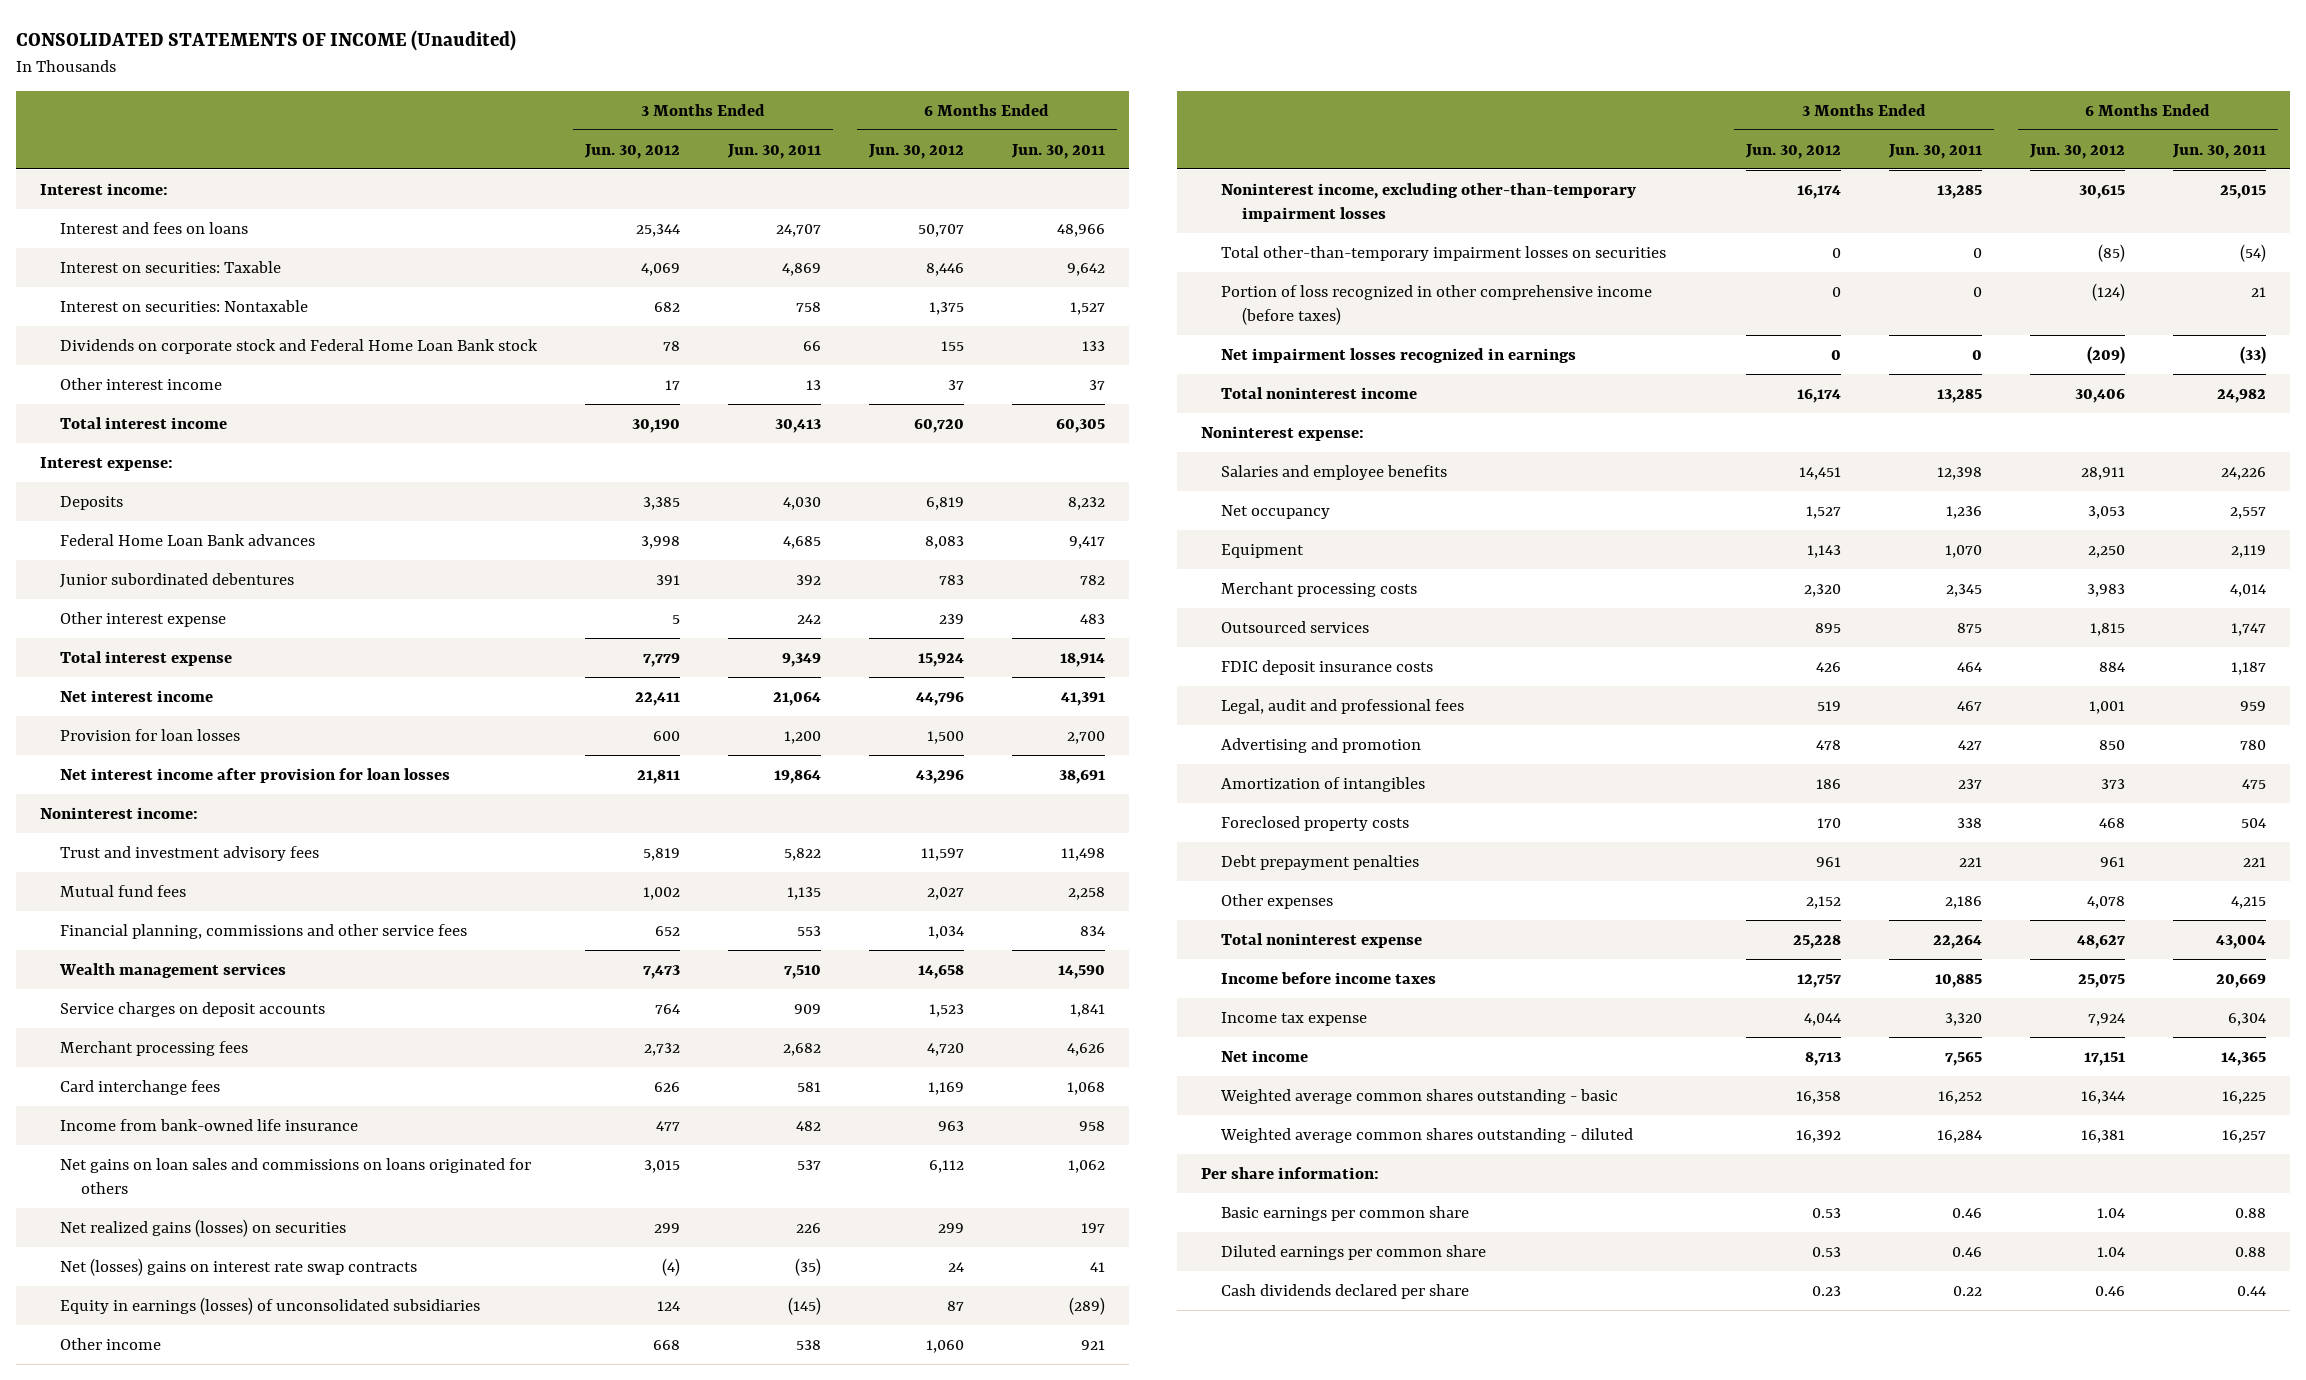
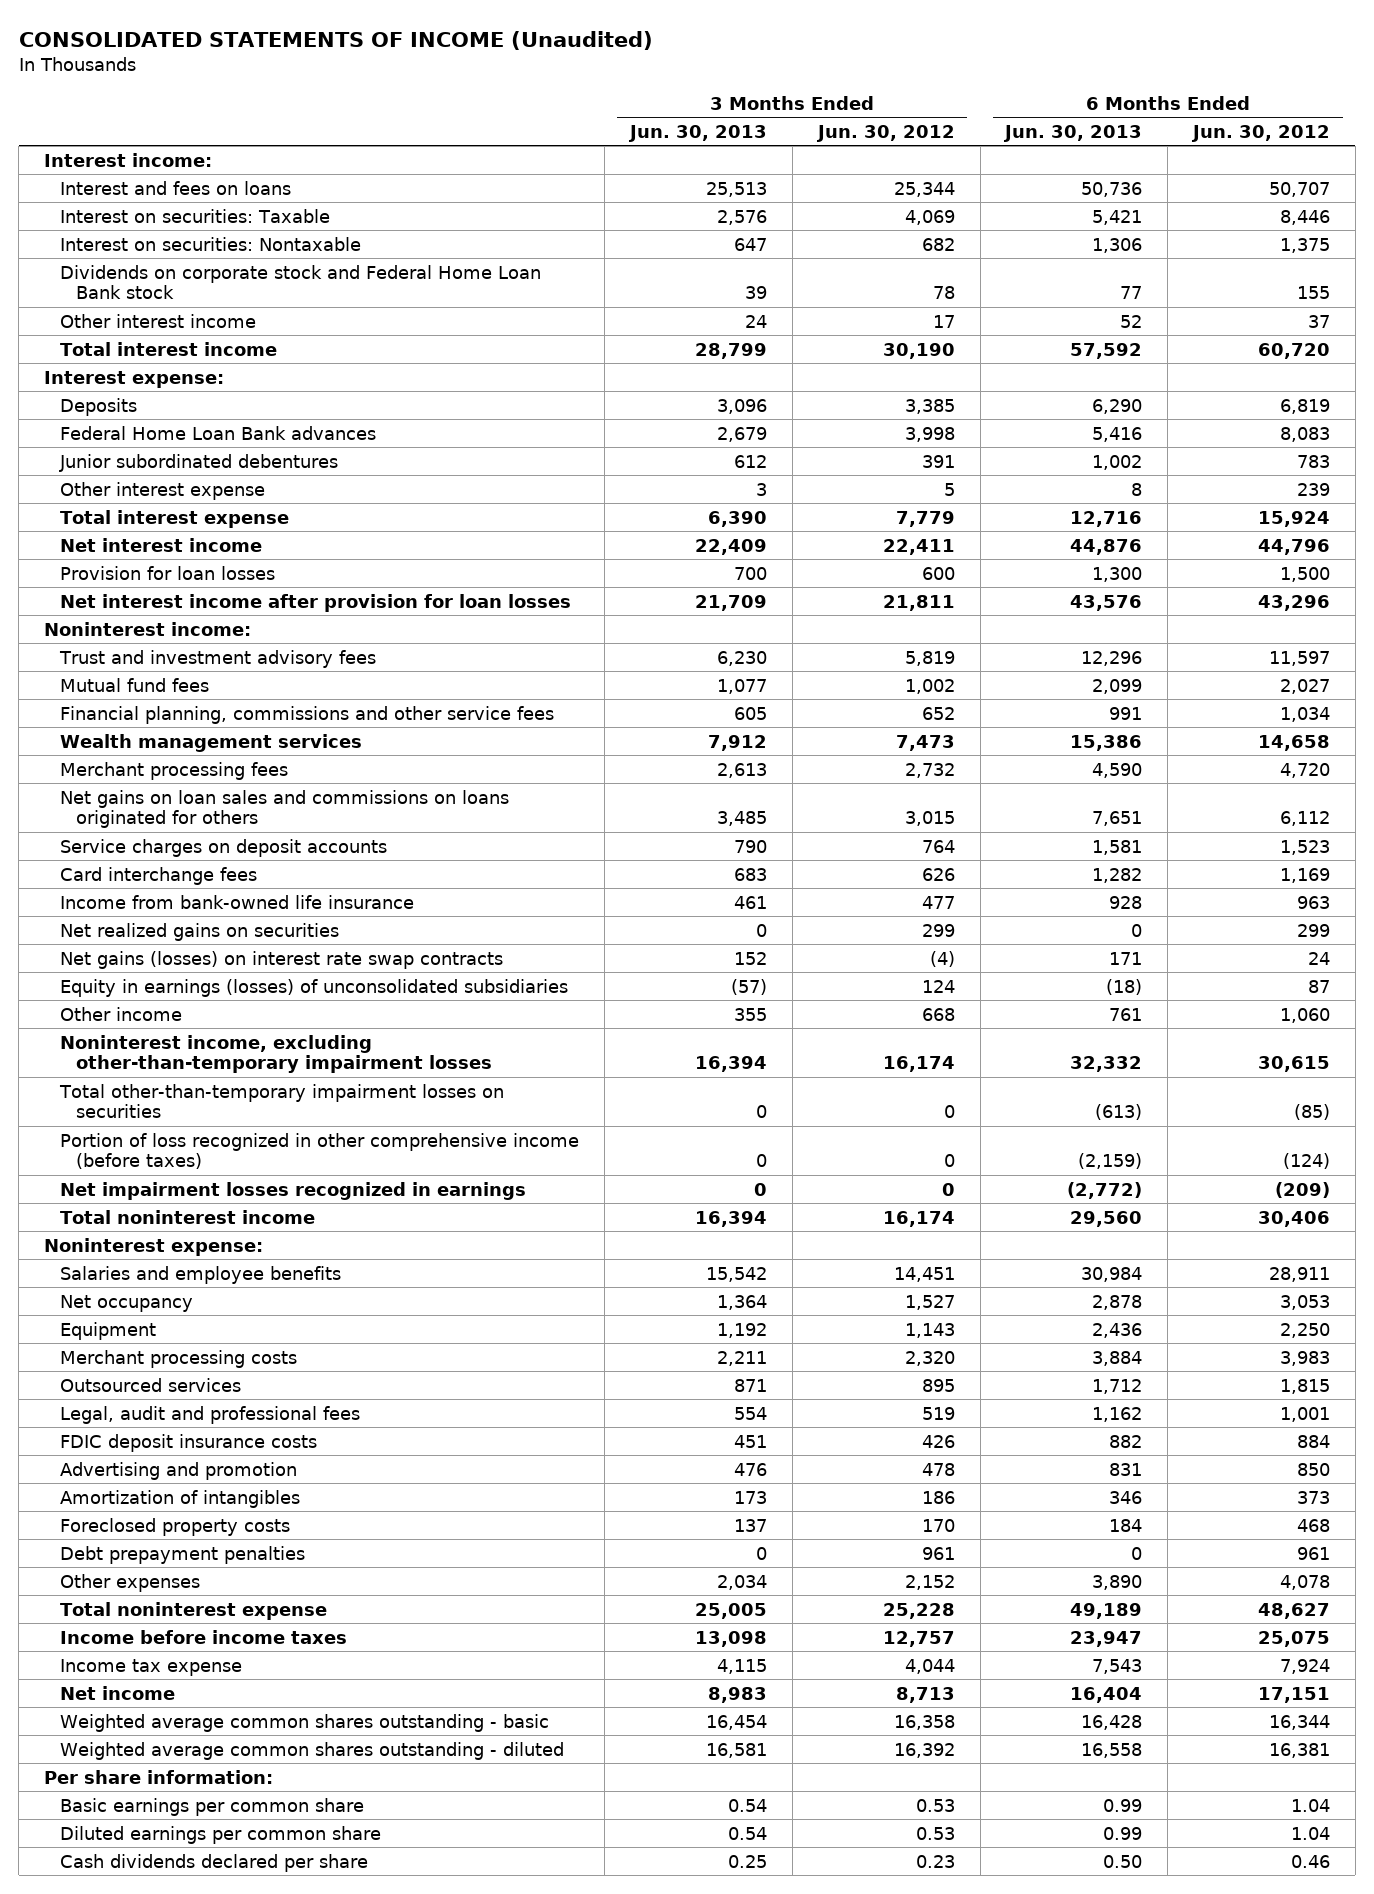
[727,143,822,159] Jun. 30, 2011 -> none
[1011,143,1106,159] Jun. 30, 2011 -> none
none -> [627,125,767,143] Jun. 30, 2013
none -> [1003,125,1143,143] Jun. 30, 2013
[60,1158,532,1195] Net gains on loan sales and commissions on loans originated for others -> [60,789,510,829] Net gains on loan sales and commissions on loans originated for others
[60,1002,326,1018] Service charges on deposit accounts -> [60,838,388,857] Service charges on deposit accounts
[60,1219,347,1238] Net realized gains (losses) on securities -> [60,922,340,941] Net realized gains on securities
[60,1258,418,1277] Net (losses) gains on interest rate swap contracts -> [60,950,504,969] Net gains (losses) on interest rate swap contracts
[1221,660,1434,676] FDIC deposit insurance costs -> [60,1433,318,1452] FDIC deposit insurance costs

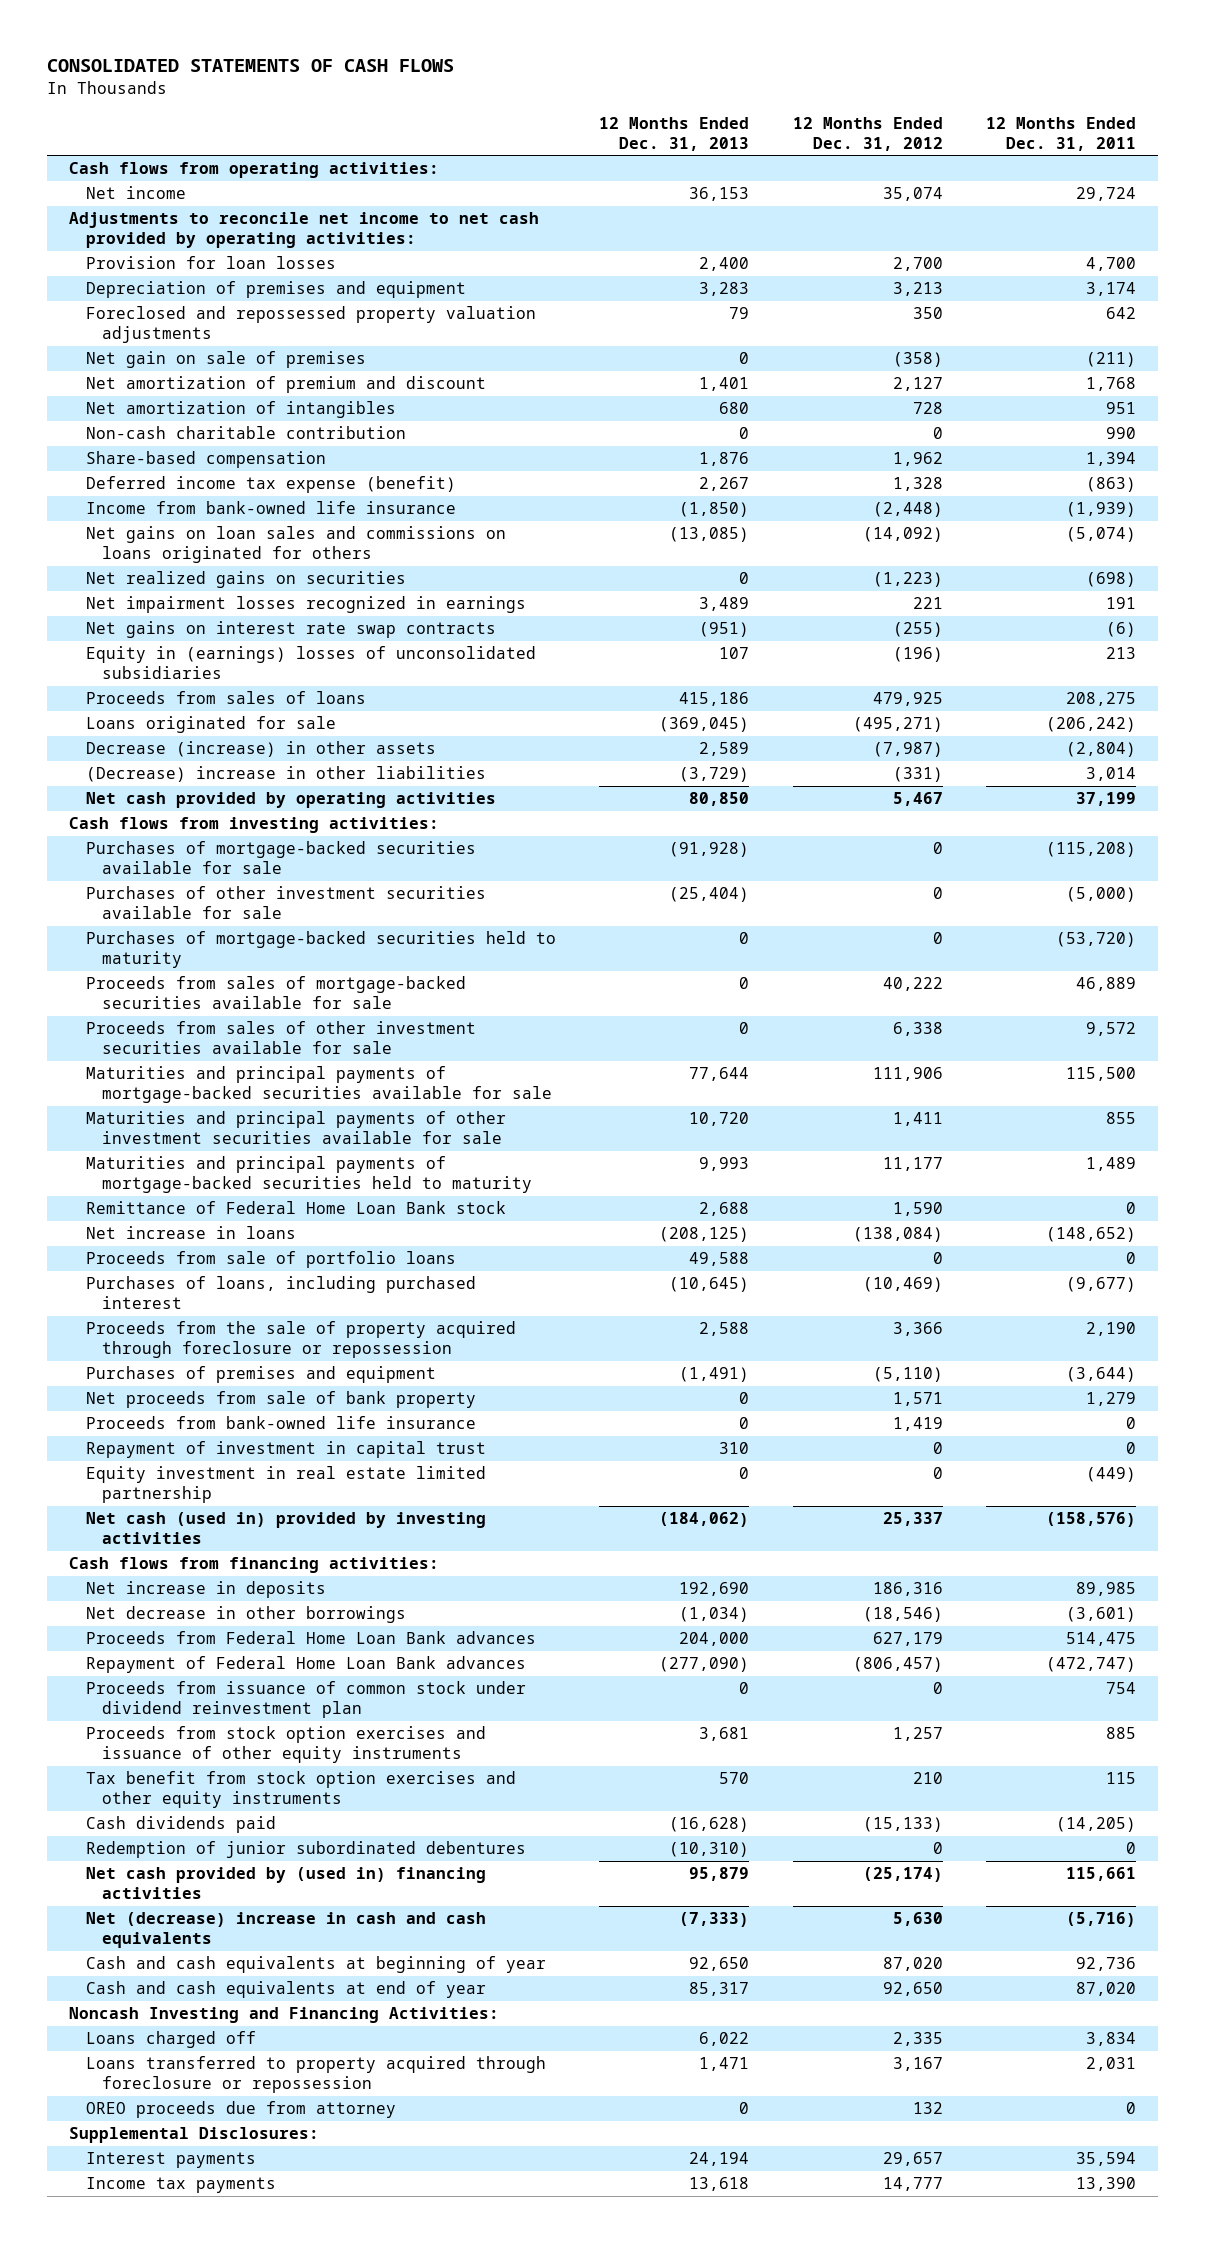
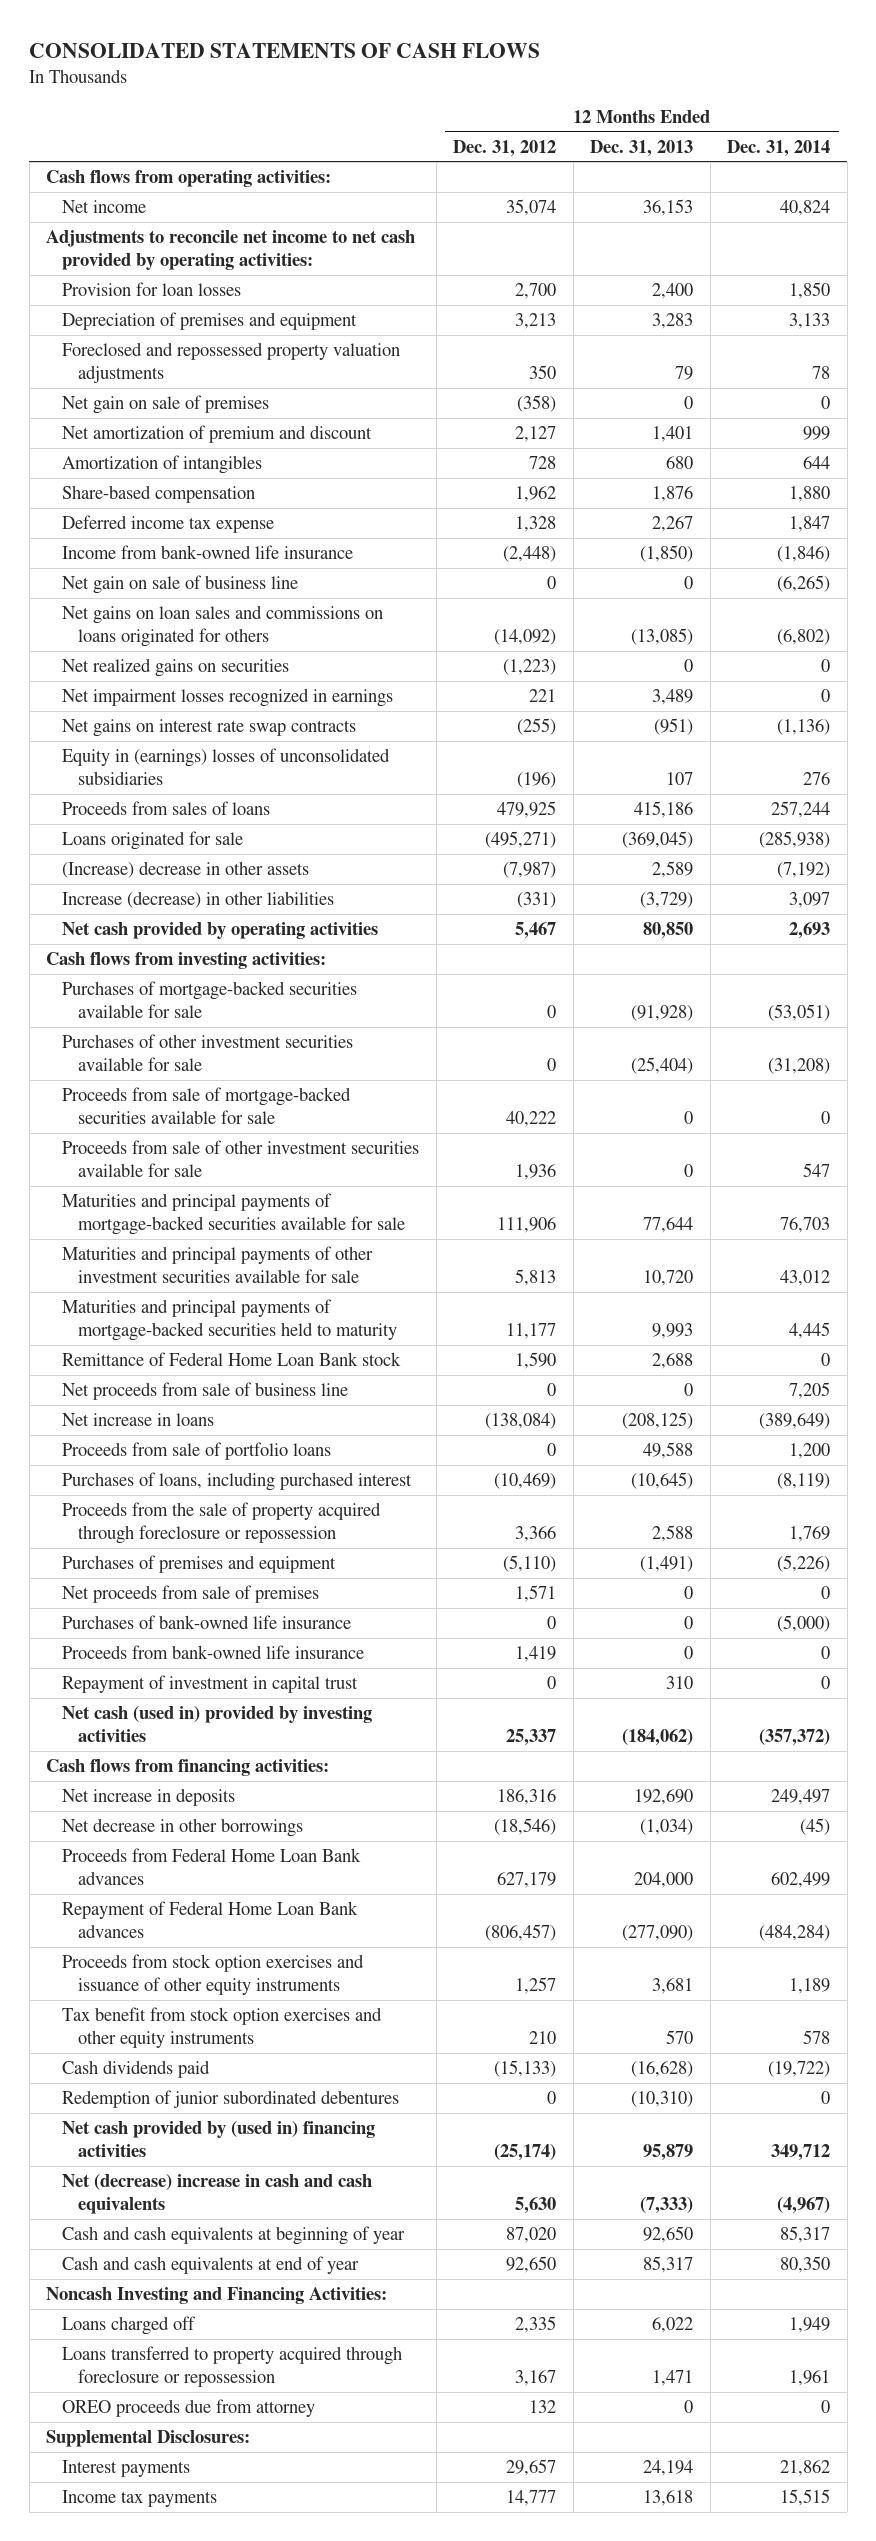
[986,116,1137,151] 12 Months Ended Dec. 31, 2011 -> none
none -> [727,139,831,157] Dec. 31, 2014
[85,426,406,440] Non-cash charitable contribution -> none
[85,401,396,419] Net amortization of intangibles -> [62,454,263,474] Amortization of intangibles
[85,476,456,494] Deferred income tax expense (benefit) -> [62,514,275,533] Deferred income tax expense
none -> [62,574,299,594] Net gain on sale of business line
[85,741,436,758] Decrease (increase) in other assets -> [62,860,310,878] (Increase) decrease in other assets
[85,766,486,783] (Decrease) increase in other liabilities -> [62,890,335,908] Increase (decrease) in other liabilities
[85,931,556,969] Purchases of mortgage-backed securities held to maturity -> none
[85,976,466,1010] Proceeds from sales of mortgage-backed securities available for sale -> [62,1086,352,1125] Proceeds from sale of mortgage-backed securities available for sale
[85,1021,476,1055] Proceeds from sales of other investment securities available for sale -> [62,1139,420,1178] Proceeds from sale of other investment securities available for sale
[892,1022,943,1037] 6,338 -> [515,1164,557,1181] 1,936
[892,1112,943,1127] 1,411 -> [515,1269,557,1287] 5,813
none -> [62,1381,349,1400] Net proceeds from sale of business line
[85,1391,476,1409] Net proceeds from sale of bank property -> [62,1584,320,1603] Net proceeds from sale of premises
none -> [62,1614,352,1629] Purchases of bank-owned life insurance
[85,1466,486,1504] Equity investment in real estate limited partnership -> none
[85,1681,526,1719] Proceeds from issuance of common stock under dividend reinvestment plan -> none

